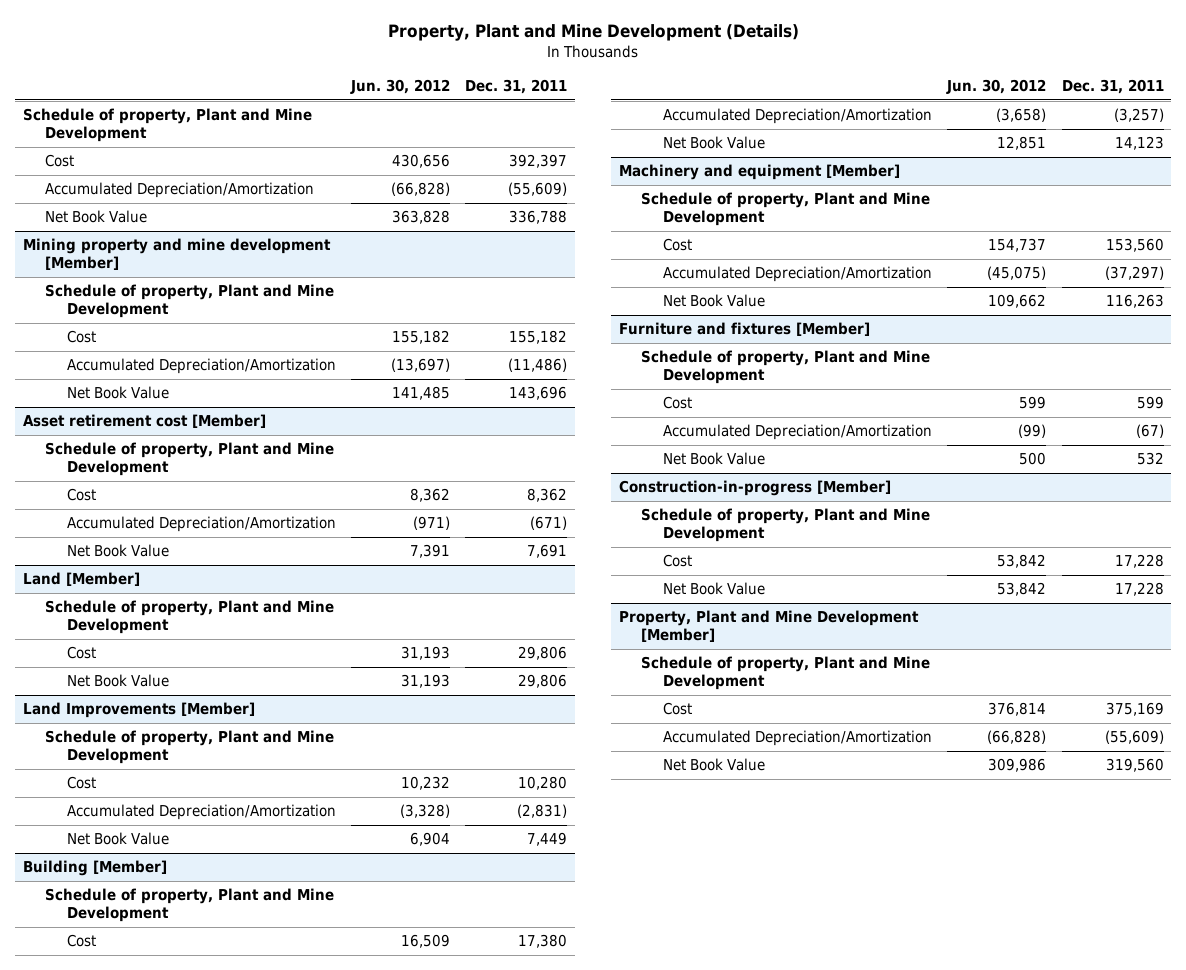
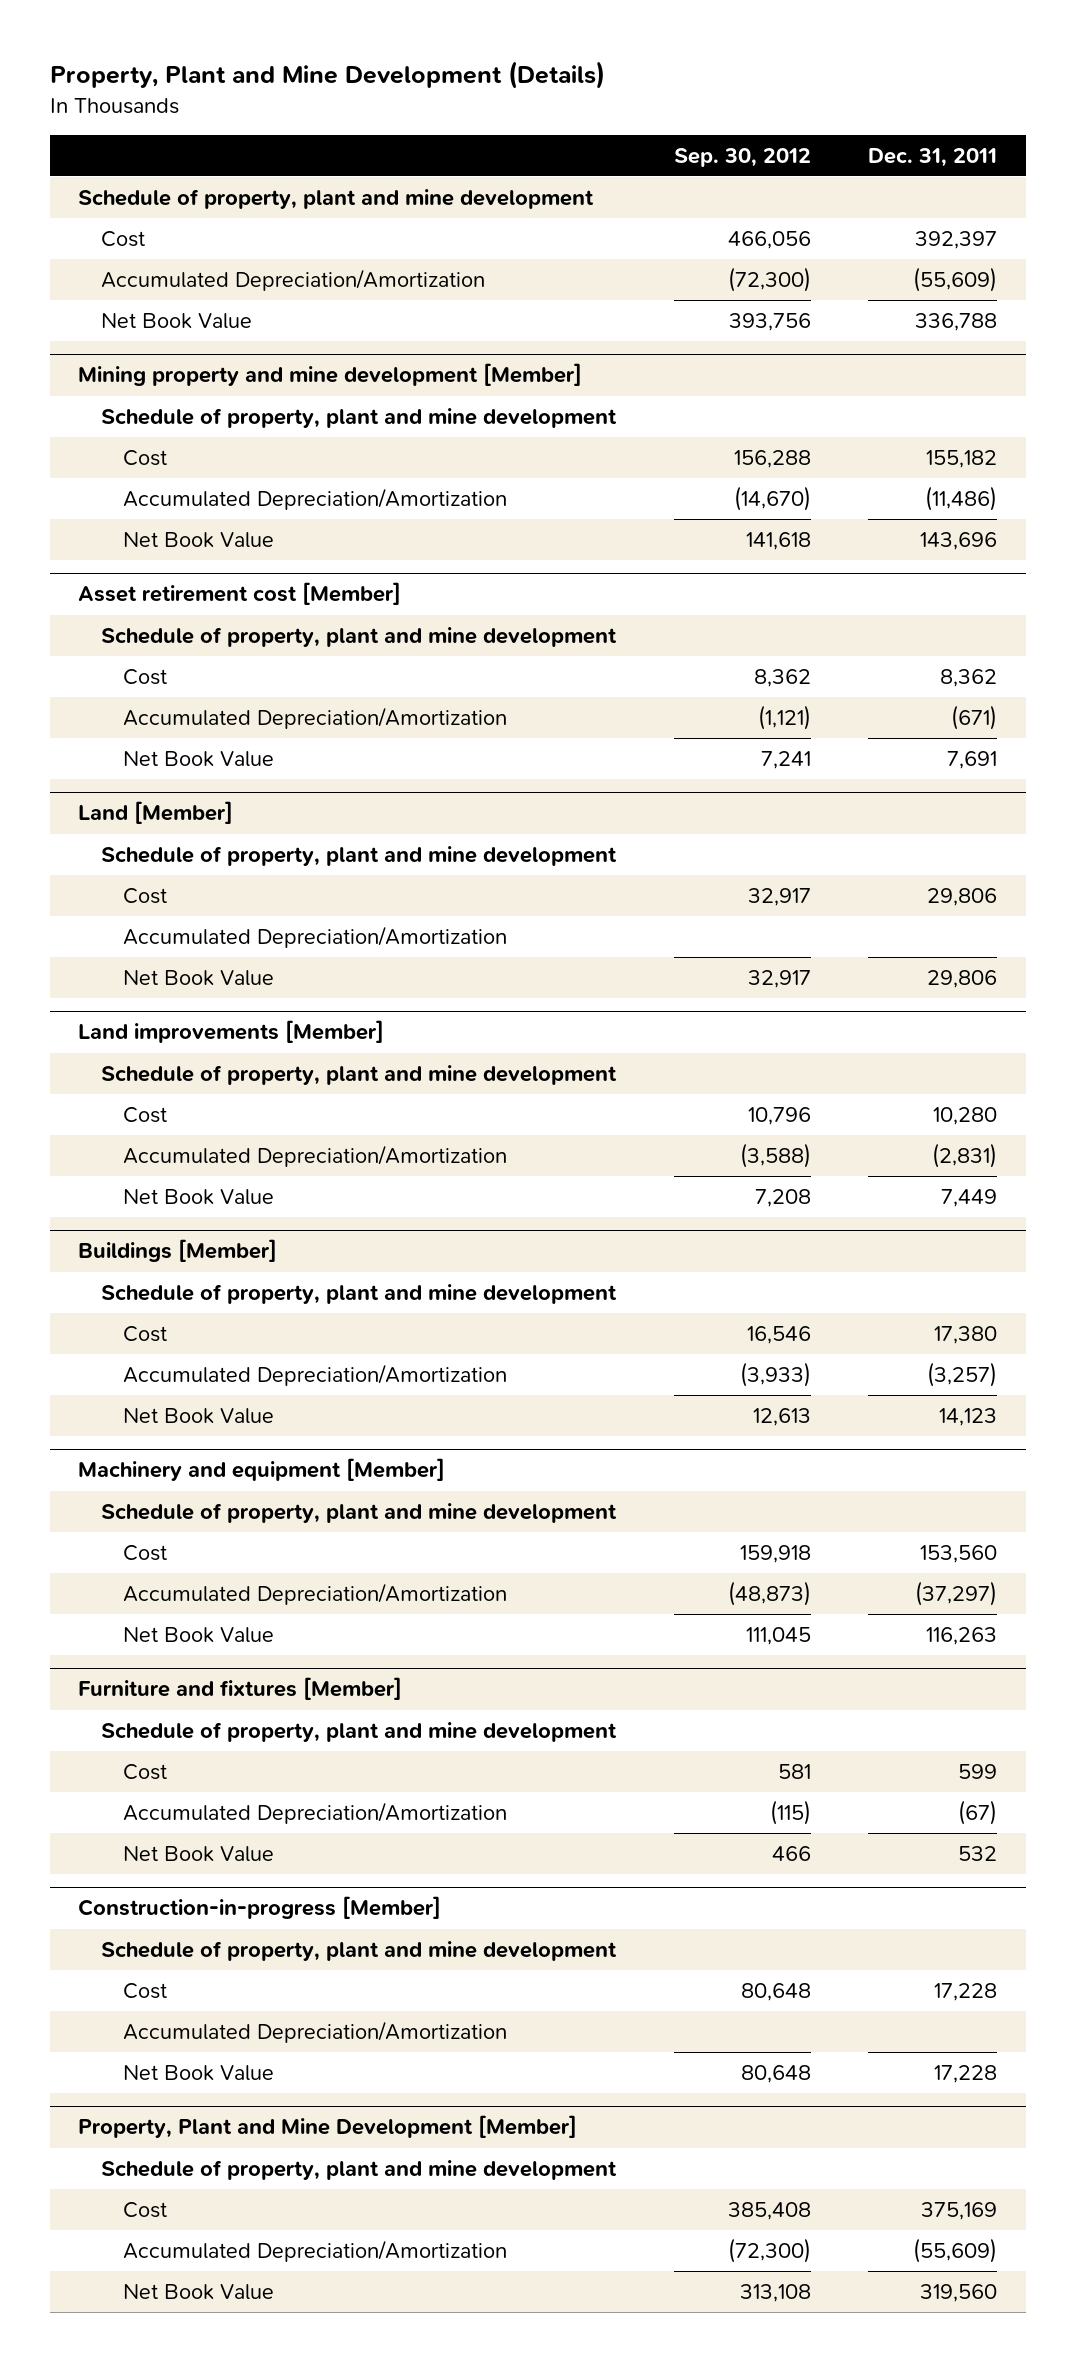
[350,78,451,94] Jun. 30, 2012 -> none
none -> [673,147,811,167] Sep. 30, 2012
[22,108,312,142] Schedule of property, Plant and Mine Development -> [78,188,595,209] Schedule of property, plant and mine development
[44,284,334,318] Schedule of property, Plant and Mine Development -> [100,407,617,428] Schedule of property, plant and mine development
[44,442,334,476] Schedule of property, Plant and Mine Development -> [100,626,617,647] Schedule of property, plant and mine development
[44,600,334,634] Schedule of property, Plant and Mine Development -> [100,845,617,866] Schedule of property, plant and mine development
none -> [123,925,508,948] Accumulated Depreciation/Amortization
[22,702,255,719] Land Improvements [Member] -> [78,1020,385,1044] Land improvements [Member]
[44,730,334,764] Schedule of property, Plant and Mine Development -> [100,1064,617,1085] Schedule of property, plant and mine development
[22,860,167,877] Building [Member] -> [78,1239,278,1263] Buildings [Member]
[44,888,334,922] Schedule of property, Plant and Mine Development -> [100,1283,617,1304] Schedule of property, plant and mine development
[640,192,930,226] Schedule of property, Plant and Mine Development -> [100,1502,617,1523] Schedule of property, plant and mine development
[640,350,930,384] Schedule of property, Plant and Mine Development -> [100,1721,617,1742] Schedule of property, plant and mine development
[640,508,930,542] Schedule of property, Plant and Mine Development -> [100,1940,617,1961] Schedule of property, plant and mine development
none -> [123,2020,508,2043] Accumulated Depreciation/Amortization
[640,656,930,690] Schedule of property, Plant and Mine Development -> [100,2159,617,2180] Schedule of property, plant and mine development

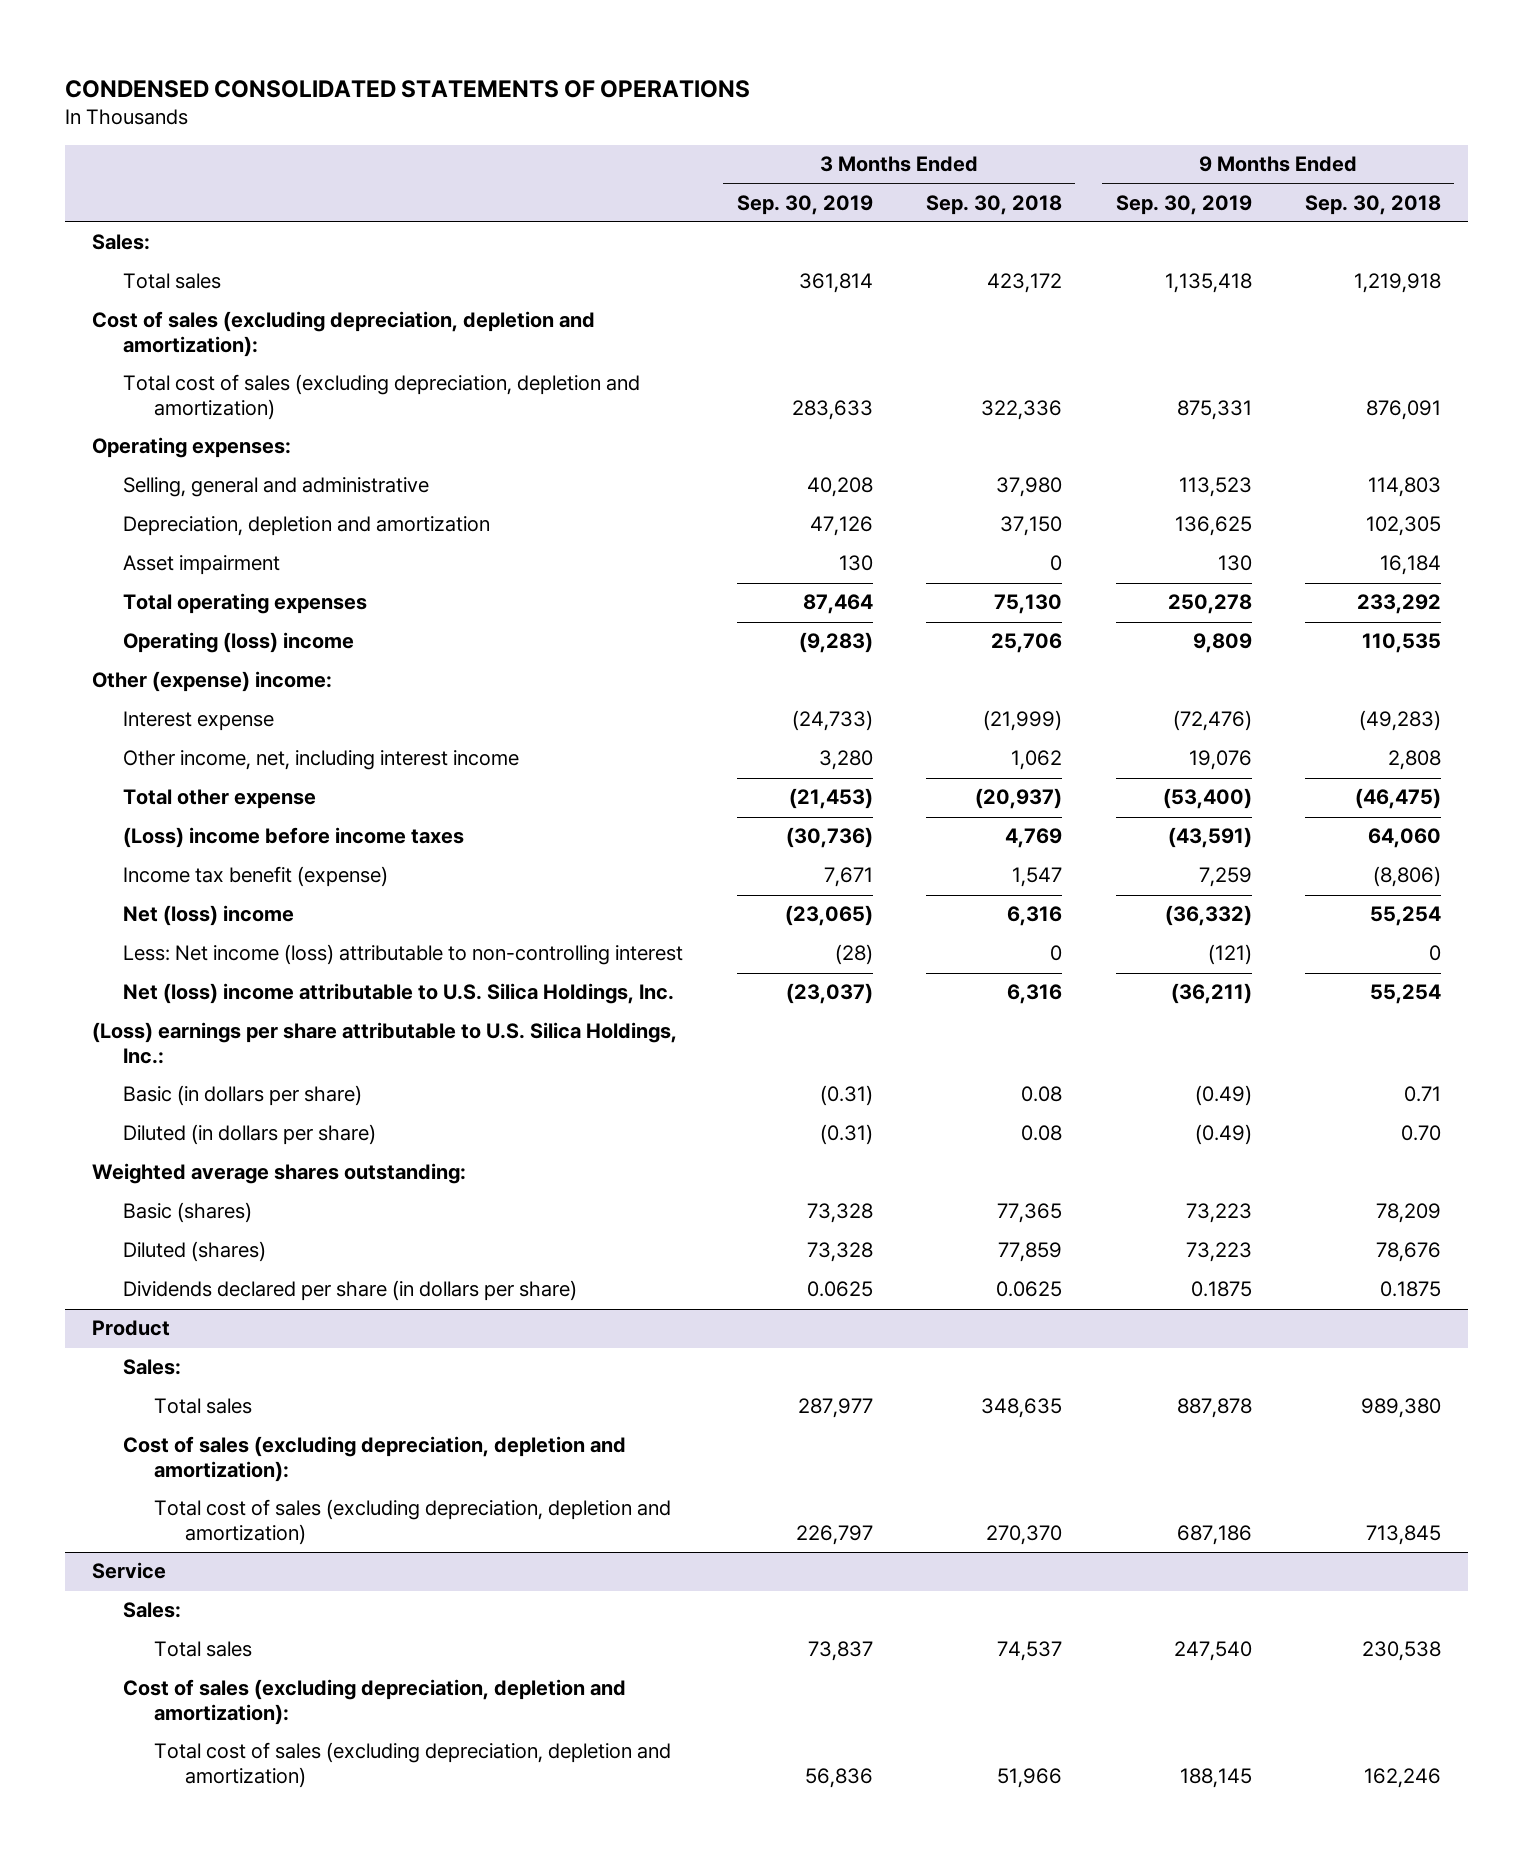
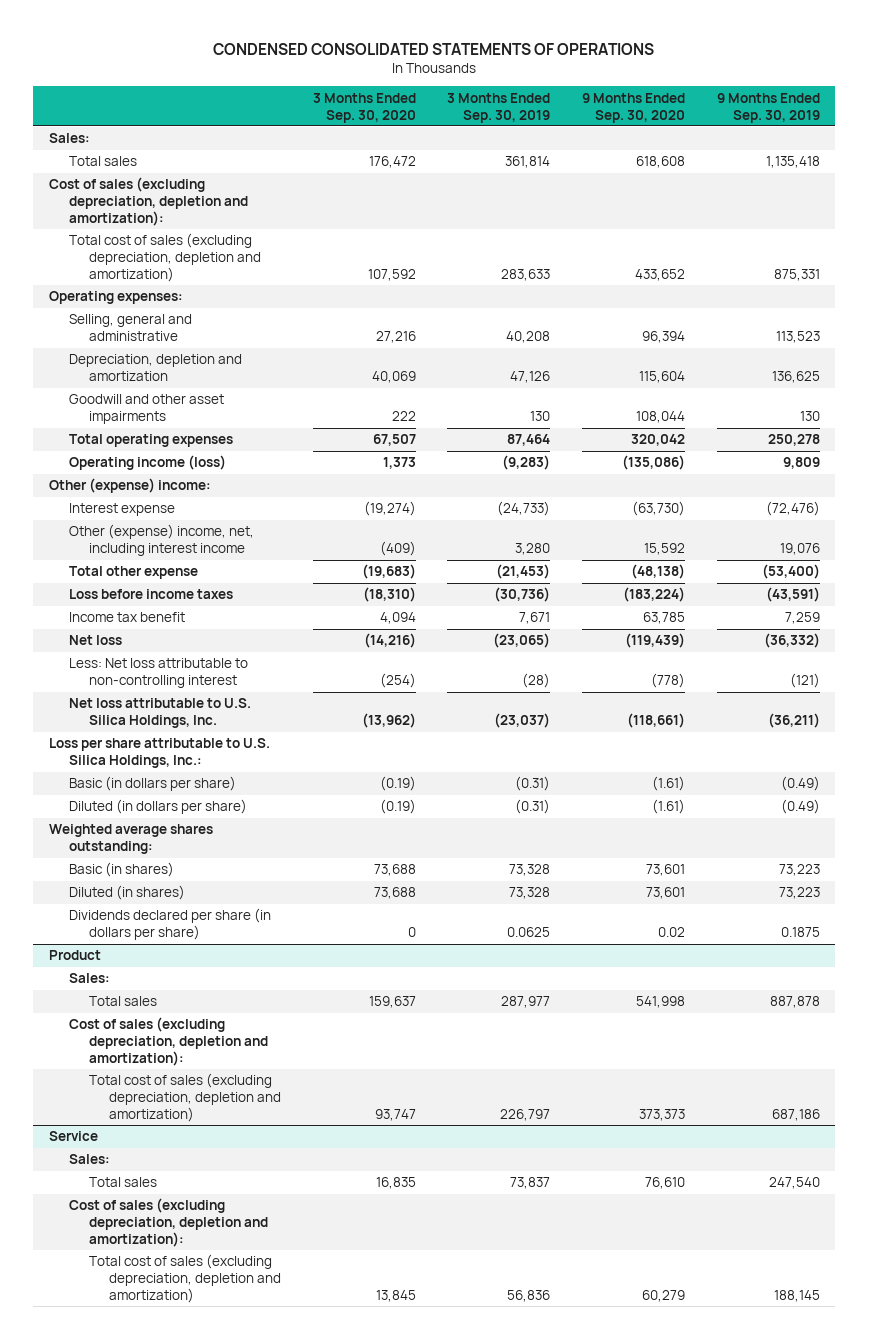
[926,194,1063,215] Sep. 30, 2018 -> none
[1304,194,1441,215] Sep. 30, 2018 -> none
none -> [312,92,416,123] 3 Months Ended Sep. 30, 2020
none -> [582,92,686,123] 9 Months Ended Sep. 30, 2020
[123,555,281,576] Asset impairment -> [69,394,225,425] Goodwill and other asset impairments
[123,632,355,654] Operating (loss) income -> [69,455,227,471] Operating income (loss)
[123,750,520,771] Other income, net, including interest income -> [69,524,255,557] Other (expense) income, net, including interest income
[123,827,465,849] (Loss) income before income taxes -> [69,589,234,600] Loss before income taxes
[123,866,389,888] Income tax benefit (expense) -> [69,612,186,623] Income tax benefit
[123,905,295,927] Net (loss) income -> [69,635,123,646] Net loss
[123,944,684,966] Less: Net income (loss) attributable to non-controlling interest -> [69,658,249,689] Less: Net loss attributable to non-controlling interest
[123,983,675,1005] Net (loss) income attributable to U.S. Silica Holdings, Inc. -> [69,698,252,729] Net loss attributable to U.S. Silica Holdings, Inc.
[92,1022,678,1065] (Loss) earnings per share attributable to U.S. Silica Holdings, Inc.: -> [49,738,271,769] Loss per share attributable to U.S. Silica Holdings, Inc.:
[123,1202,253,1224] Basic (shares) -> [69,862,175,878] Basic (in shares)
[123,1241,267,1263] Diluted (shares) -> [69,885,186,901] Diluted (in shares)

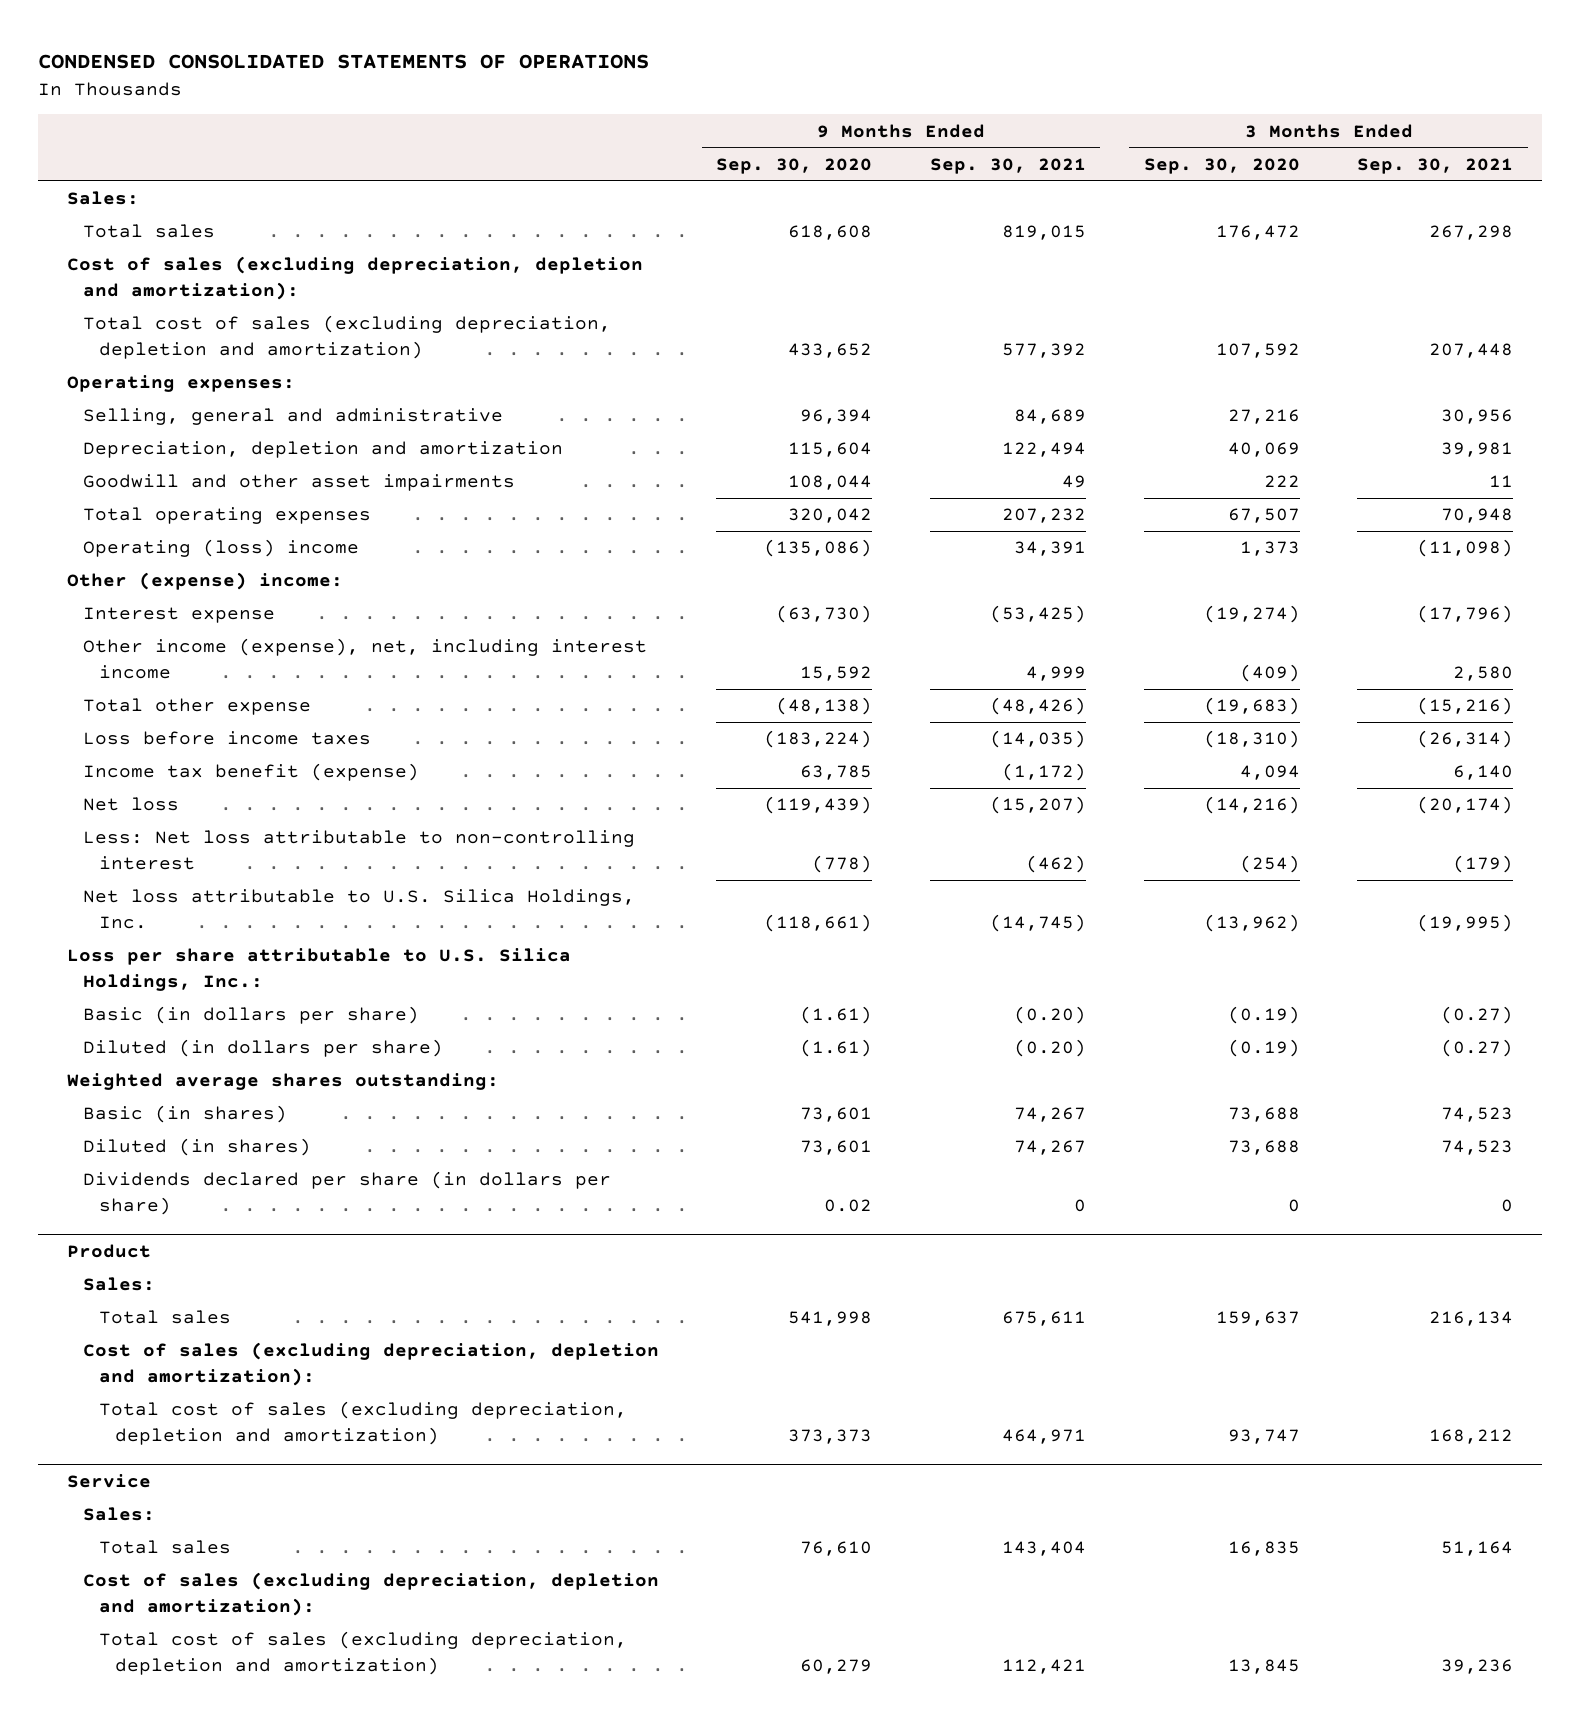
[447,92,551,123] 3 Months Ended Sep. 30, 2019 -> none
[716,92,820,123] 9 Months Ended Sep. 30, 2019 -> none
none -> [930,157,1087,174] Sep. 30, 2021
none -> [1357,157,1514,174] Sep. 30, 2021
[69,455,227,471] Operating income (loss) -> [82,539,359,558] Operating (loss) income
[69,524,255,557] Other (expense) income, net, including interest income -> [82,638,647,679] Other income (expense), net, including interest income
[69,612,186,623] Income tax benefit -> [82,763,419,782] Income tax benefit (expense)

